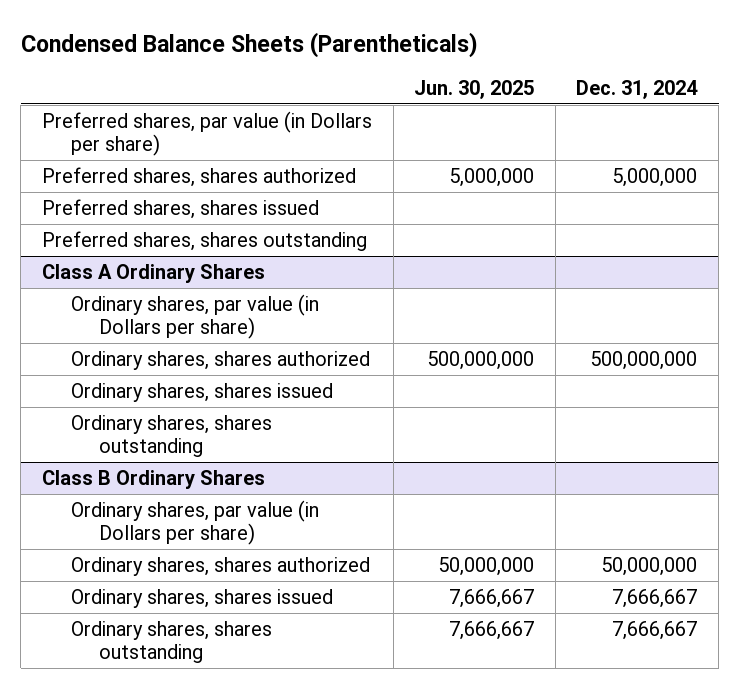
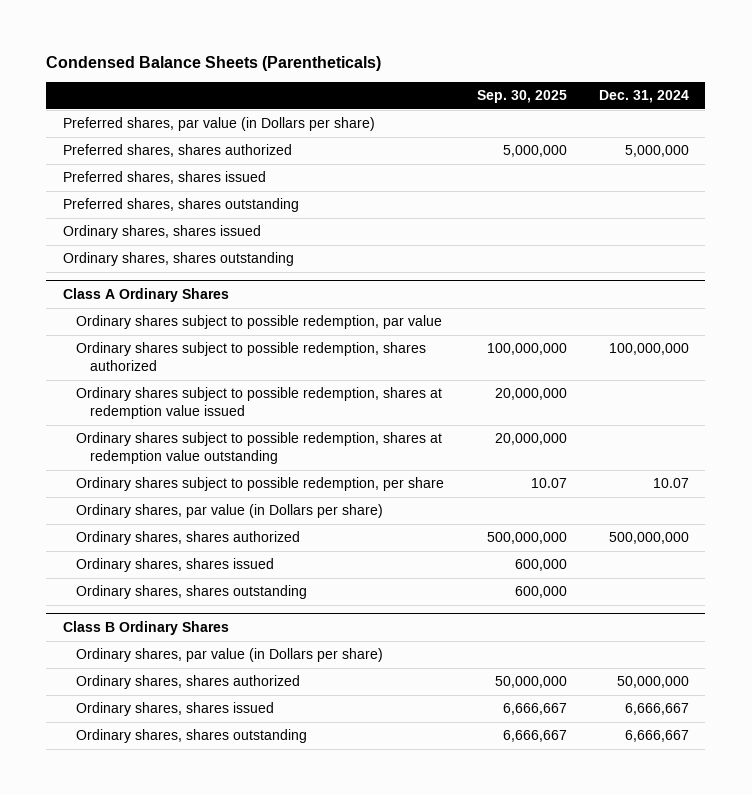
[414,79,535,99] Jun. 30, 2025 -> none
none -> [476,90,567,104] Sep. 30, 2025
none -> [62,225,261,240] Ordinary shares, shares issued
none -> [62,252,294,267] Ordinary shares, shares outstanding
none -> [76,315,443,330] Ordinary shares subject to possible redemption, par value
none -> [76,342,427,371] Ordinary shares subject to possible redemption, shares authorized
none -> [76,387,443,419] Ordinary shares subject to possible redemption, shares at redemption value issued
none -> [76,432,443,464] Ordinary shares subject to possible redemption, shares at redemption value outstanding
none -> [76,477,445,492] Ordinary shares subject to possible redemption, per share
[612,589,698,609] 7,666,667 -> [625,703,690,716] 6,666,667
[612,621,698,641] 7,666,667 -> [625,730,690,743] 6,666,667

